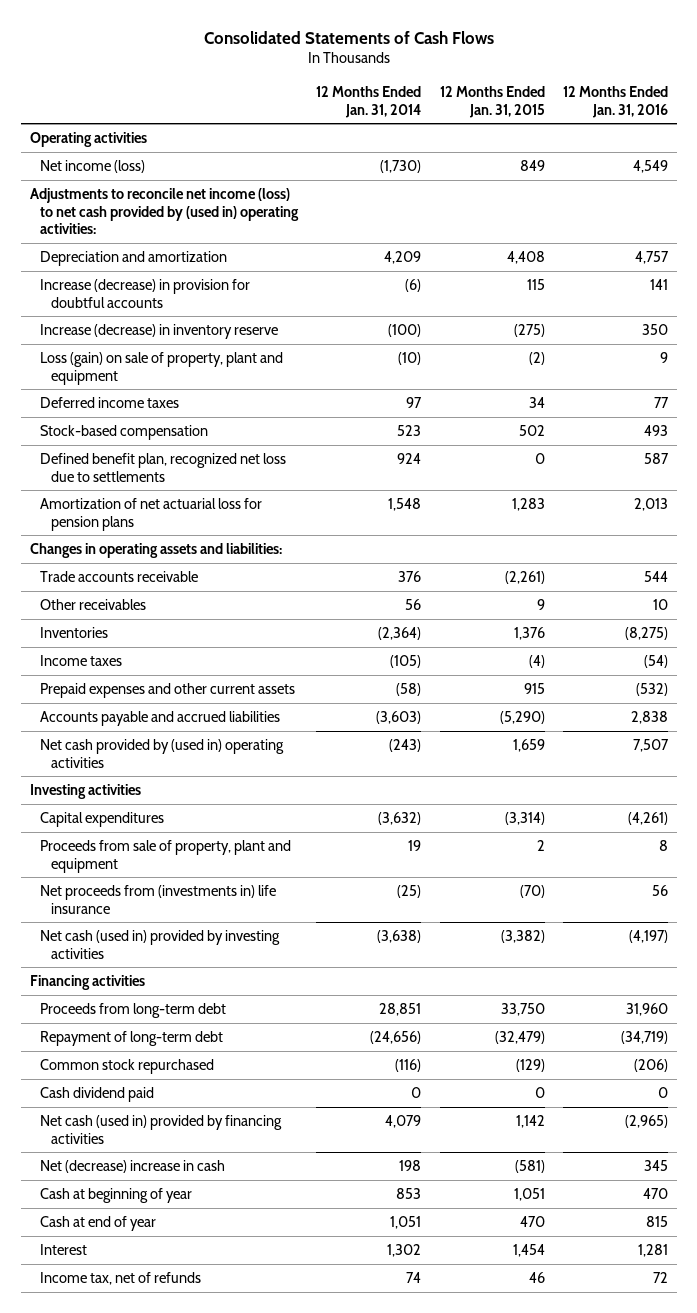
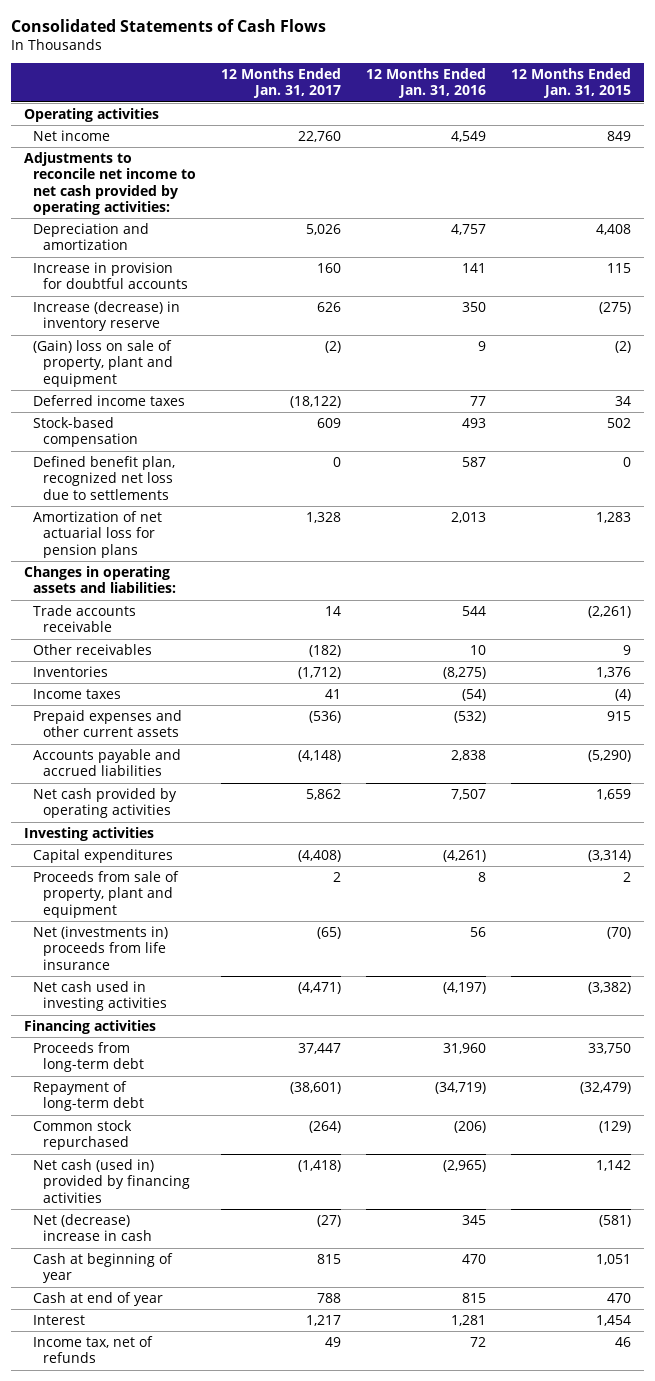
[316,86,422,118] 12 Months Ended Jan. 31, 2014 -> none
none -> [221,68,342,99] 12 Months Ended Jan. 31, 2017
[40,159,146,173] Net income (loss) -> [33,129,111,141] Net income
[29,187,300,235] Adjustments to reconcile net income (loss) to net cash provided by (used in) operating activities: -> [23,151,197,215] Adjustments to reconcile net income to net cash provided by operating activities:
[40,278,251,308] Increase (decrease) in provision for doubtful accounts -> [33,261,188,290] Increase in provision for doubtful accounts
[40,351,284,385] Loss (gain) on sale of property, plant and equipment -> [33,339,173,387] (Gain) loss on sale of property, plant and equipment
[40,738,285,768] Net cash provided by (used in) operating activities -> [33,787,178,819] Net cash provided by operating activities
[40,884,277,914] Net proceeds from (investments in) life insurance -> [33,925,169,970] Net (investments in) proceeds from life insurance
[40,929,281,959] Net cash (used in) provided by investing activities -> [33,980,167,1012] Net cash used in investing activities
[40,1086,155,1102] Cash dividend paid -> none

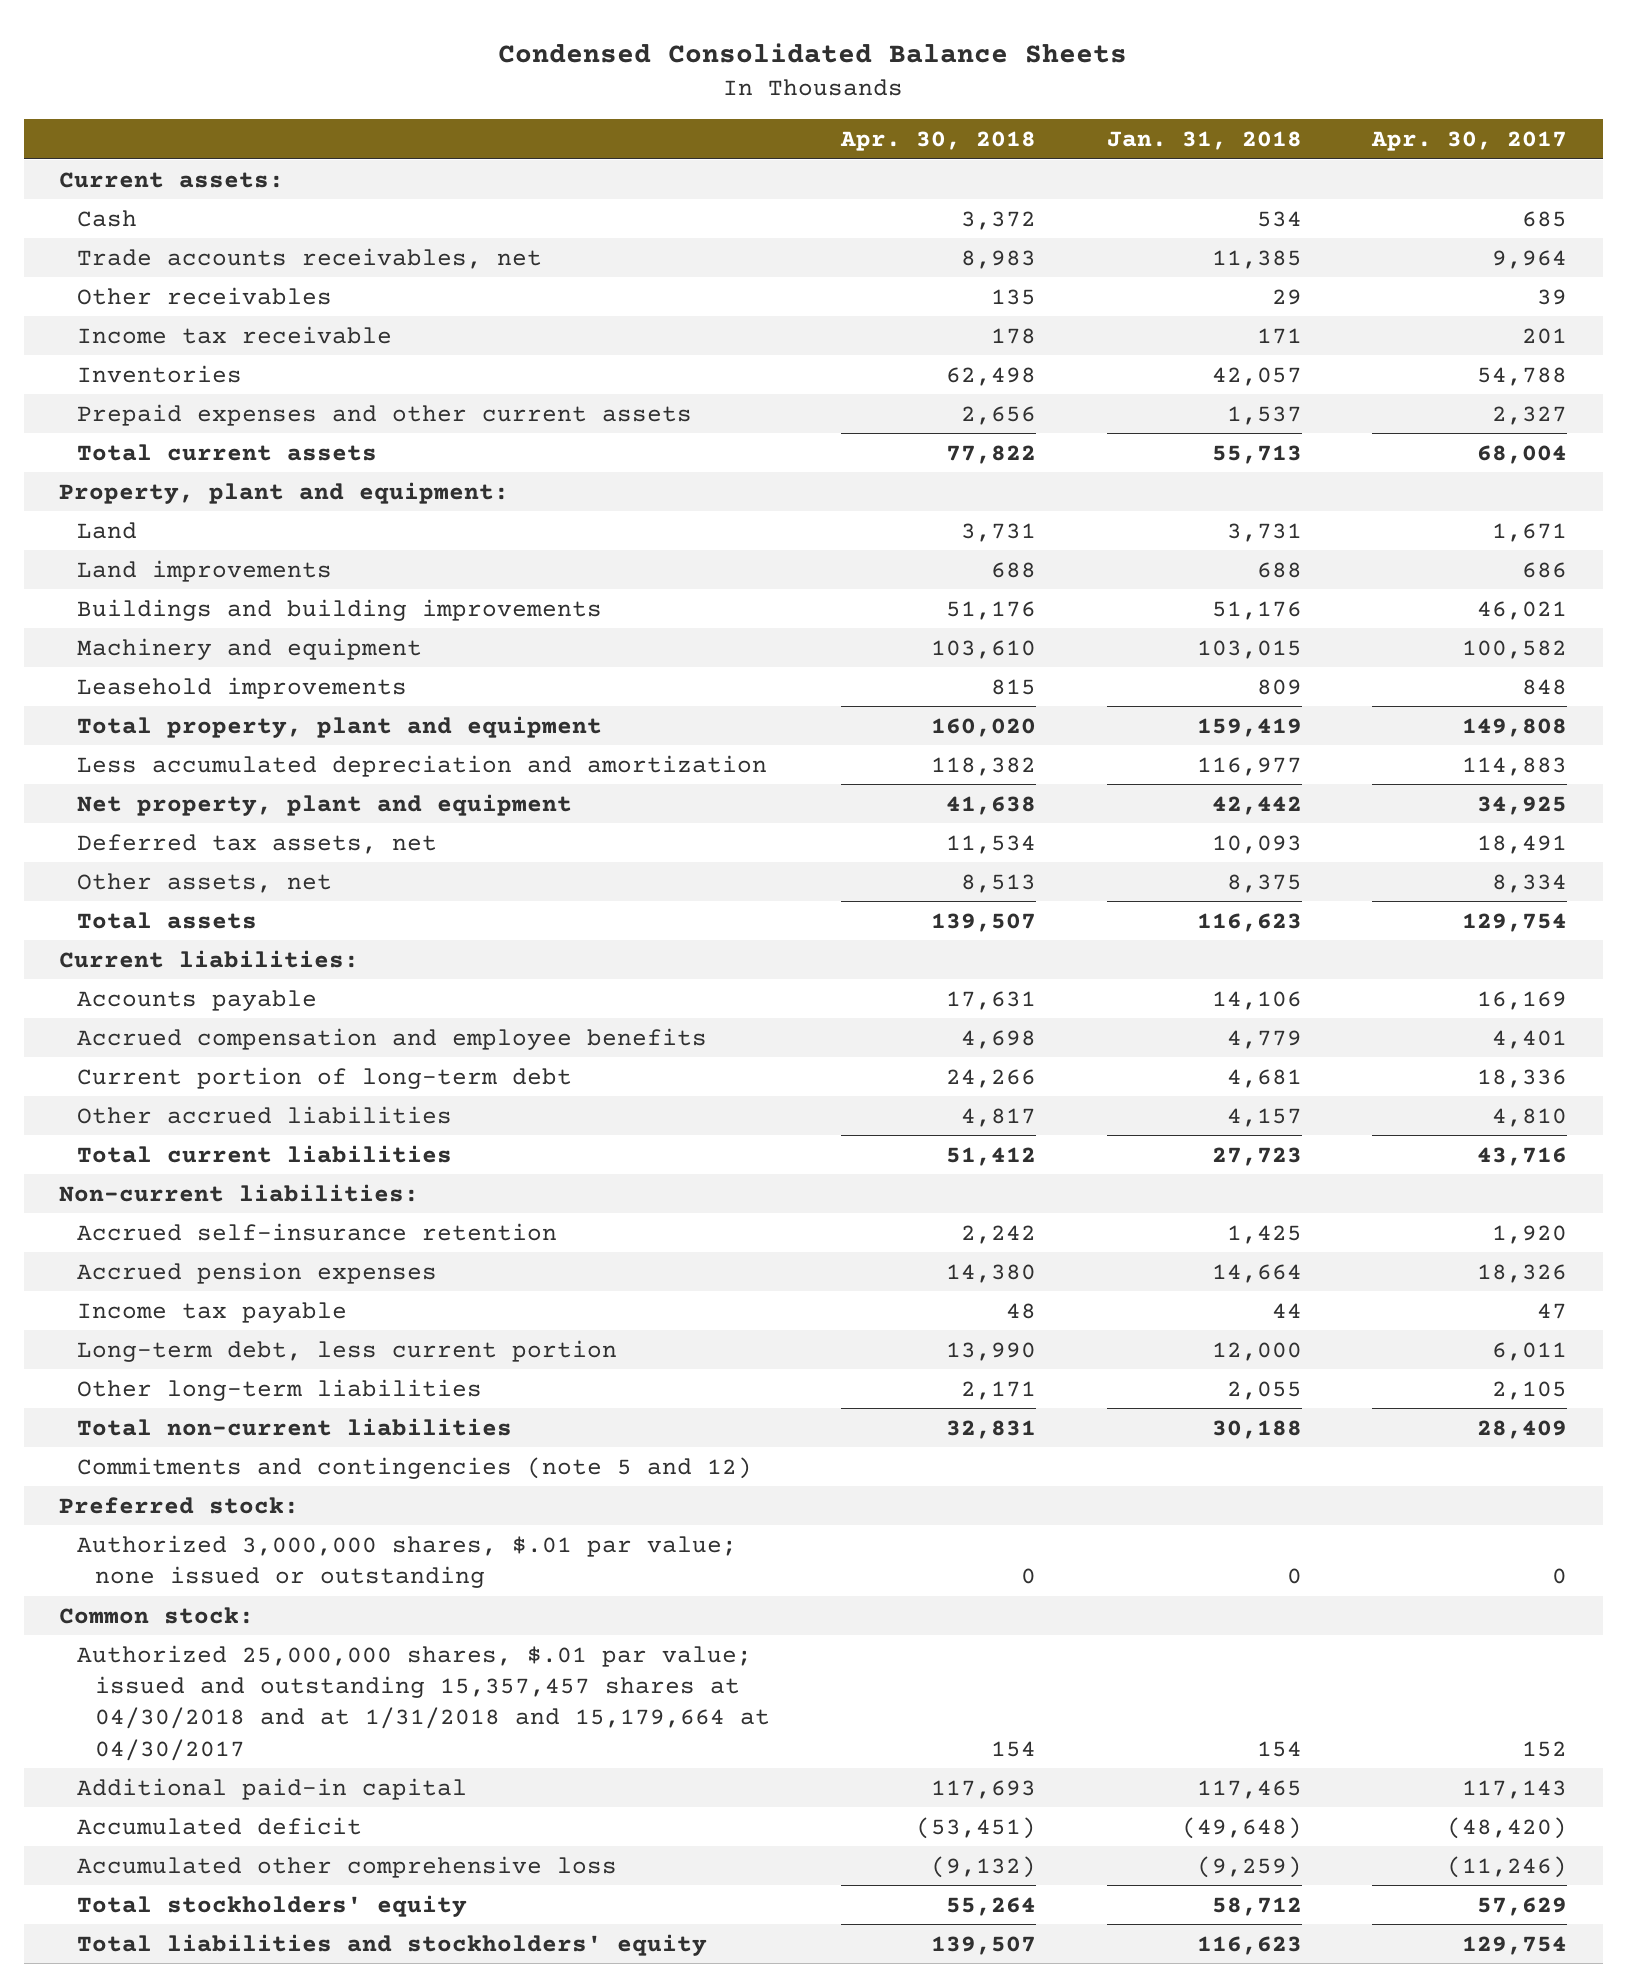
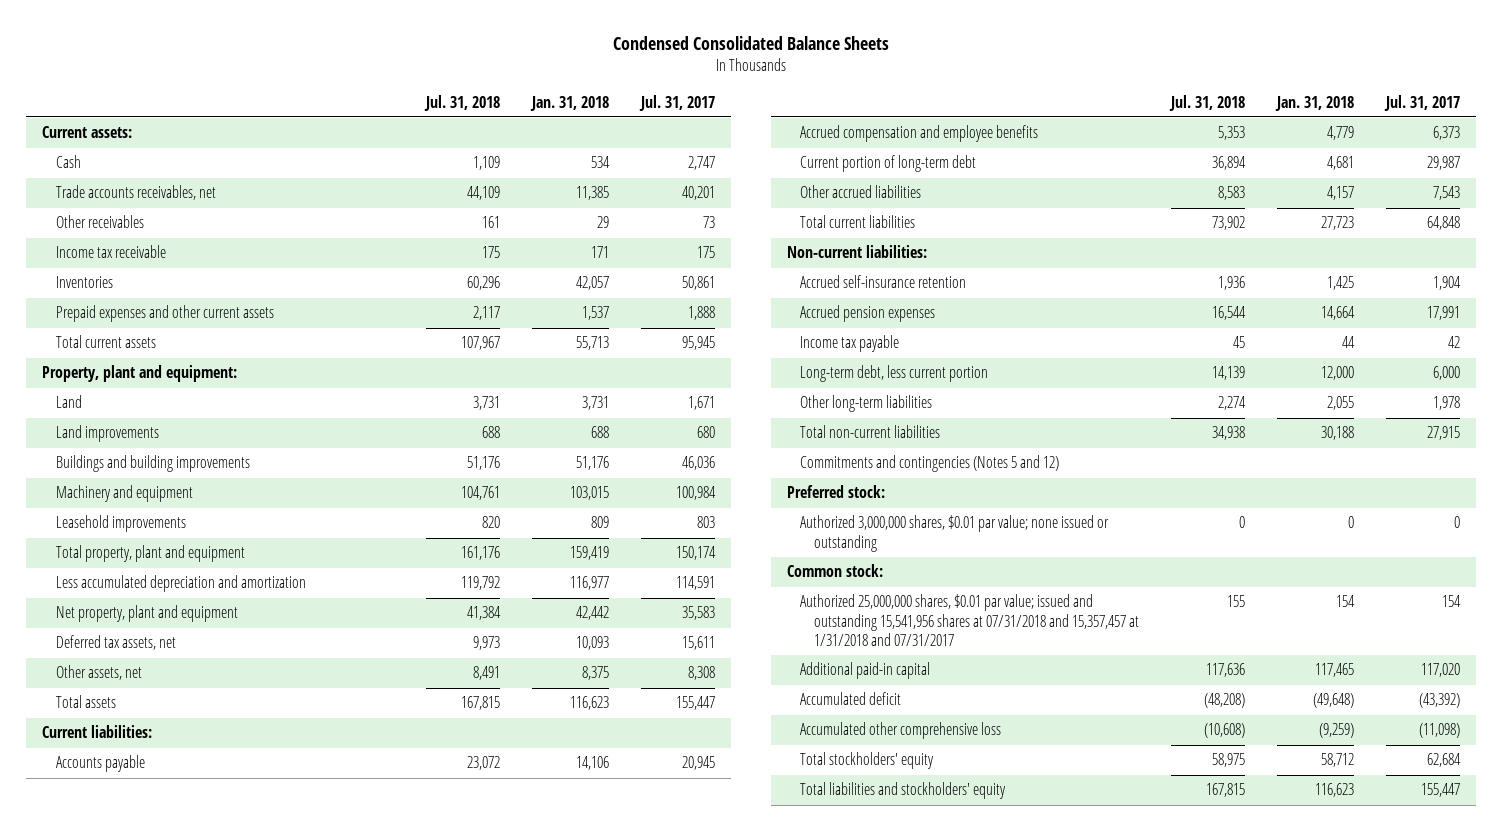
[839,131,1036,152] Apr. 30, 2018 -> none
[1371,131,1568,152] Apr. 30, 2017 -> none
none -> [424,94,501,111] Jul. 31, 2018
none -> [639,94,716,111] Jul. 31, 2017
[77,1456,753,1479] Commitments and contingencies (note 5 and 12) -> [800,455,1060,473] Commitments and contingencies (Notes 5 and 12)
[77,1534,738,1589] Authorized 3,000,000 shares, $.01 par value; none issued or outstanding -> [800,515,1110,552] Authorized 3,000,000 shares, $0.01 par value; none issued or outstanding
[77,1644,770,1761] Authorized 25,000,000 shares, $.01 par value; issued and outstanding 15,357,457 shares at 04/30/2018 and at 1/31/2018 and 15,179,664 at 04/30/2017 -> [800,594,1139,646] Authorized 25,000,000 shares, $0.01 par value; issued and outstanding 15,541,956 shares at 07/31/2018 and 15,357,457 at 1/31/2018 and 07/31/2017

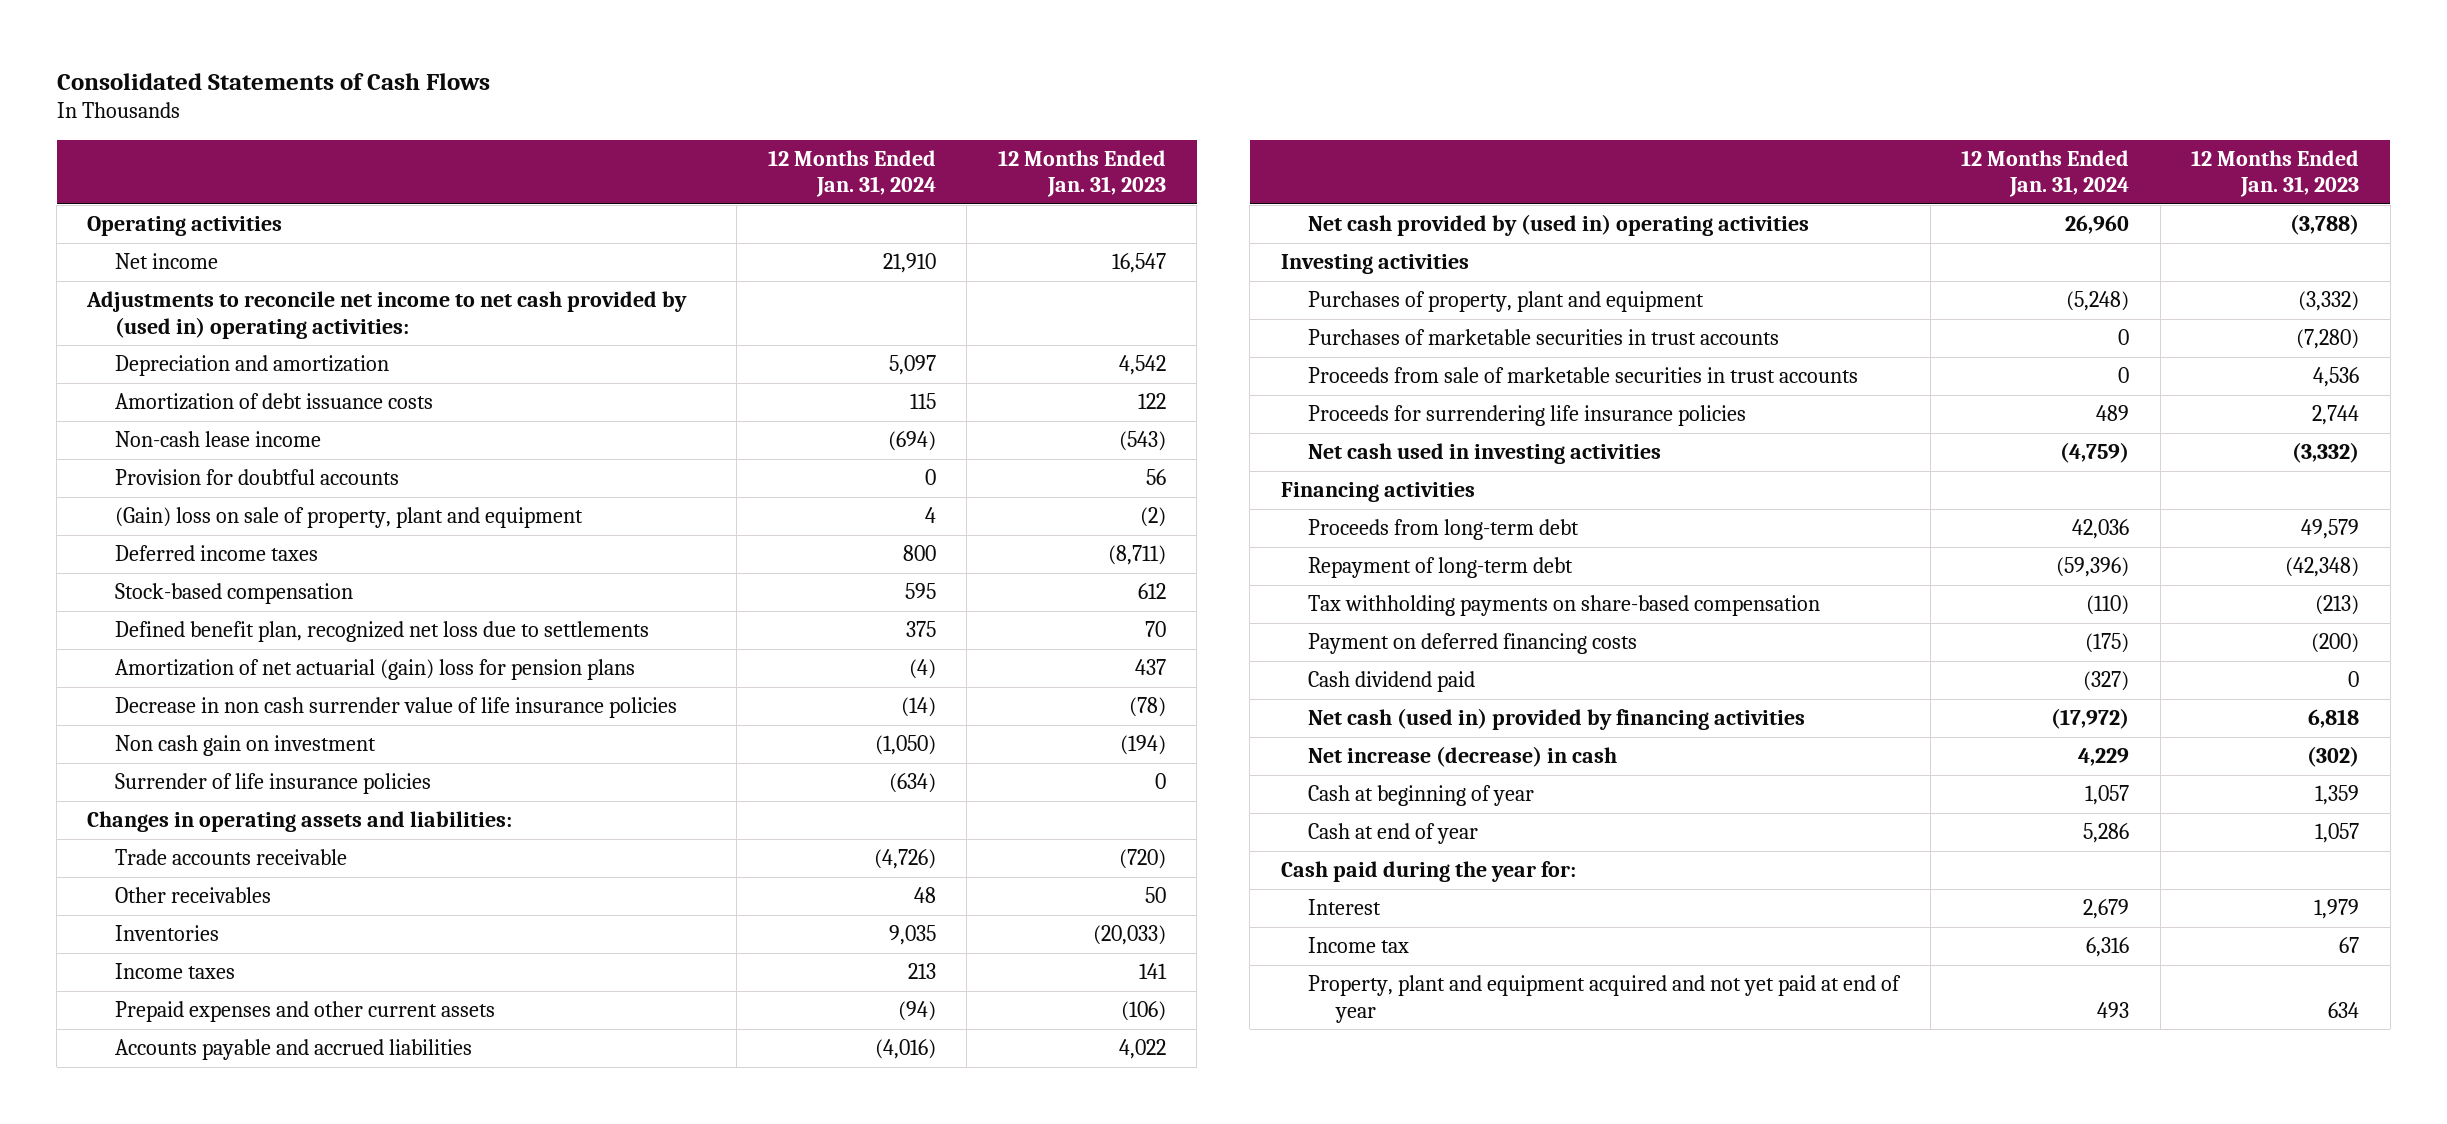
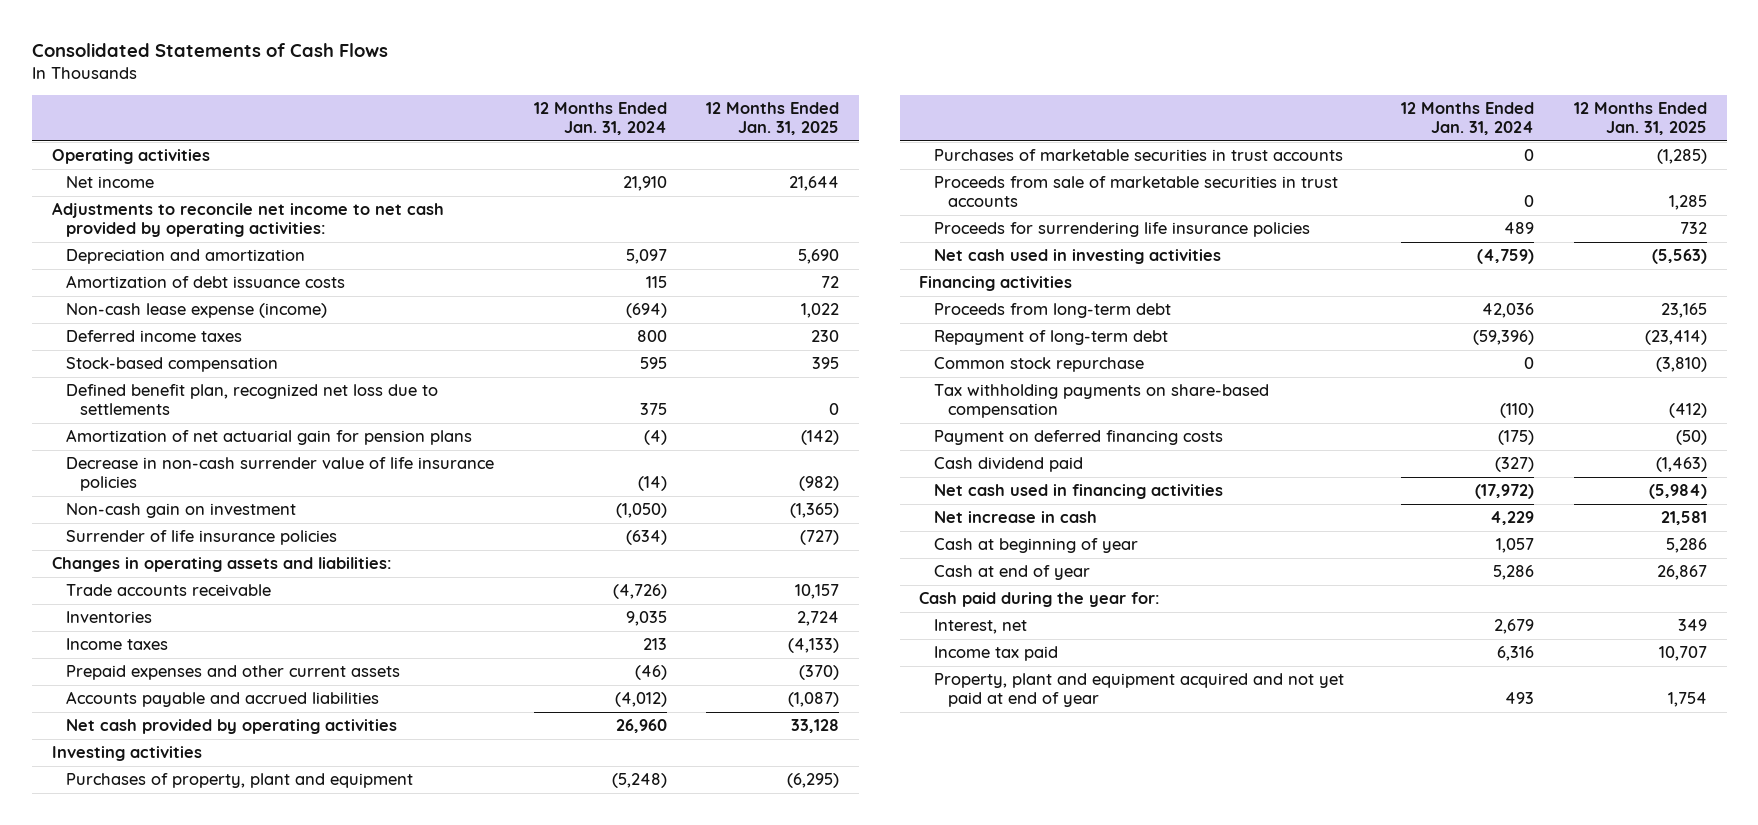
[997,149,1166,198] 12 Months Ended Jan. 31, 2023 -> none
none -> [706,102,840,136] 12 Months Ended Jan. 31, 2025
[86,291,688,339] Adjustments to reconcile net income to net cash provided by (used in) operating activities: -> [51,202,444,238] Adjustments to reconcile net income to net cash provided by operating activities:
[114,469,399,486] Provision for doubtful accounts -> none
[114,507,583,529] (Gain) loss on sale of property, plant and equipment -> none
[114,431,321,448] Non-cash lease income -> [66,303,328,319] Non-cash lease expense (income)
[114,659,635,681] Amortization of net actuarial (gain) loss for pension plans -> [66,429,473,446] Amortization of net actuarial gain for pension plans
[114,697,677,719] Decrease in non cash surrender value of life insurance policies -> [66,457,495,492] Decrease in non-cash surrender value of life insurance policies
[114,735,376,757] Non cash gain on investment -> [66,503,297,519] Non-cash gain on investment
[114,887,271,904] Other receivables -> none
[897,1001,936,1022] (94) -> [634,665,667,681] (46)
[874,1039,936,1060] (4,016) -> [614,692,667,708] (4,012)
[1308,214,1810,237] Net cash provided by (used in) operating activities -> [66,719,398,735] Net cash provided by operating activities
none -> [933,357,1144,373] Common stock repurchase
[1308,708,1806,731] Net cash (used in) provided by financing activities -> [933,484,1223,500] Net cash used in financing activities
[1308,746,1618,768] Net increase (decrease) in cash -> [933,511,1097,524] Net increase in cash
[1308,899,1382,916] Interest -> [933,619,1027,635] Interest, net
[1308,937,1410,954] Income tax -> [933,646,1058,662] Income tax paid

